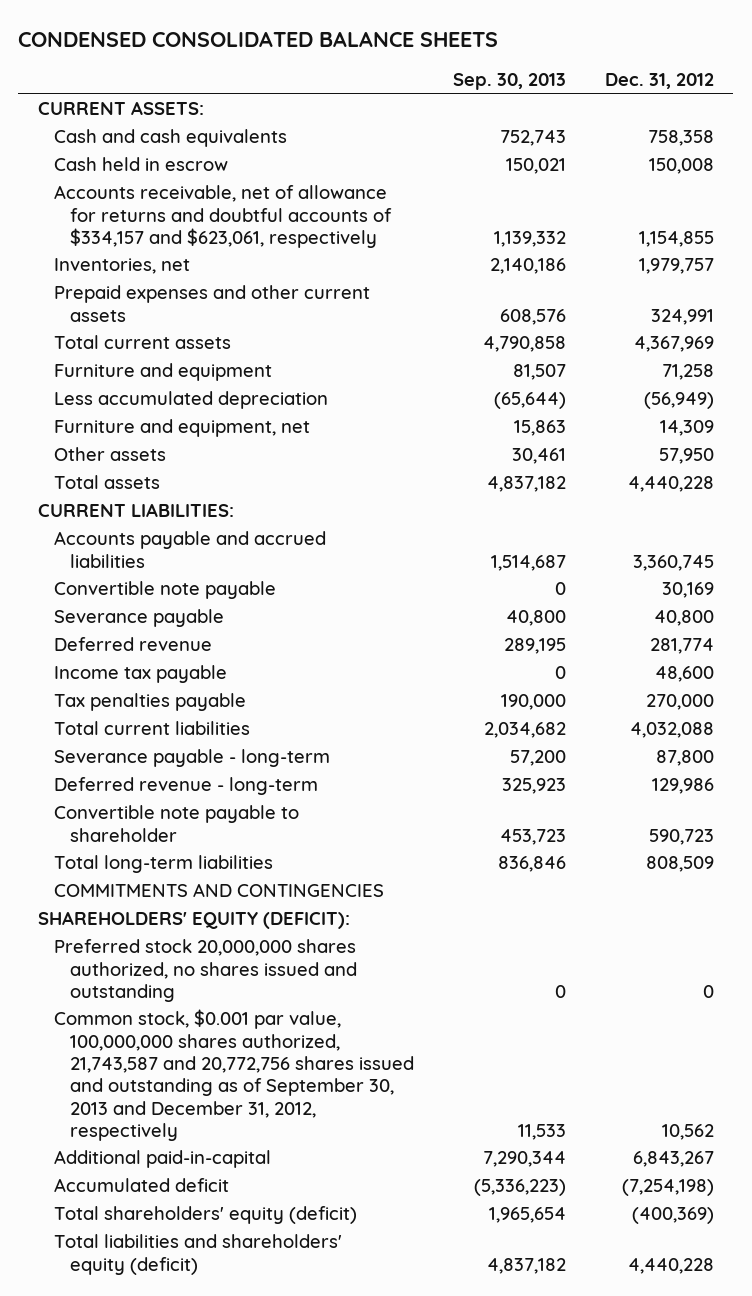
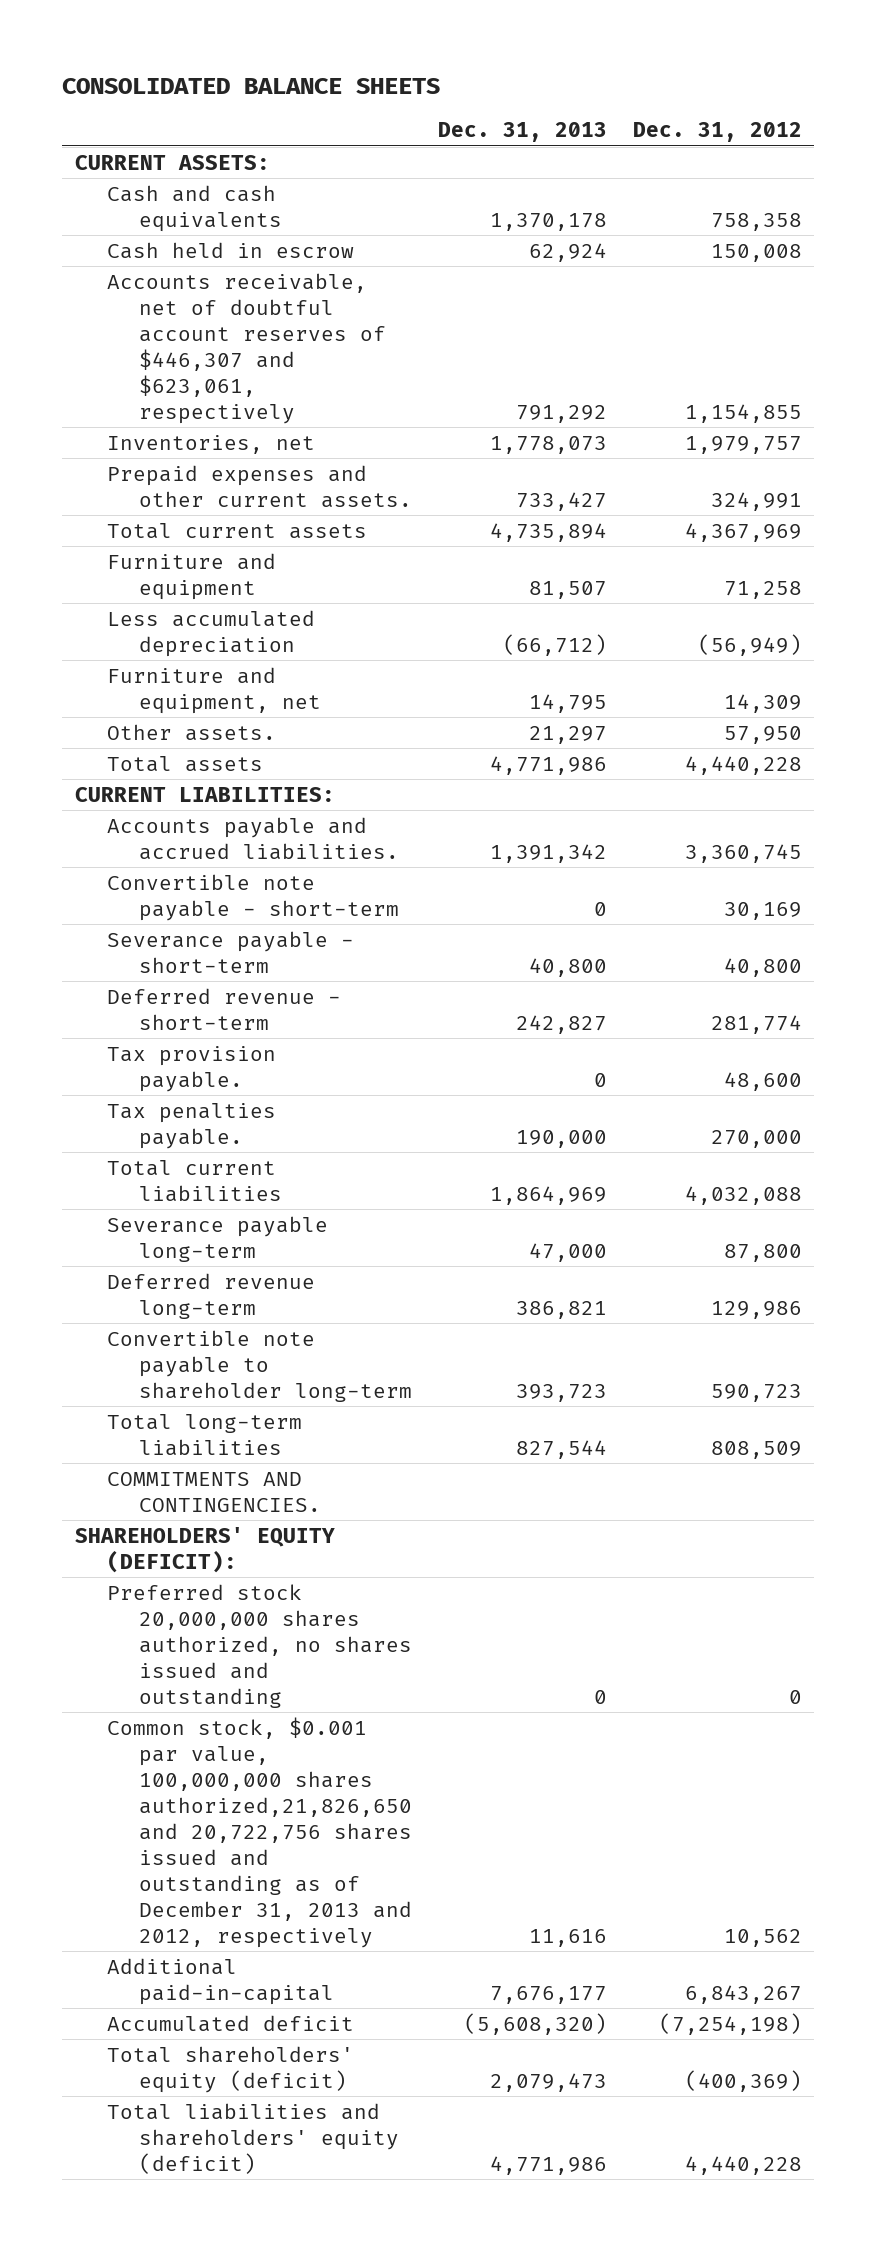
[18,31,499,48] CONDENSED CONSOLIDATED BALANCE SHEETS -> [62,77,441,94] CONSOLIDATED BALANCE SHEETS
[453,73,567,91] Sep. 30, 2013 -> none
none -> [437,122,607,143] Dec. 31, 2013
[54,185,393,249] Accounts receivable, net of allowance for returns and doubtful accounts of $334,157 and $623,061, respectively -> [107,272,386,424] Accounts receivable, net of doubtful account reserves of $446,307 and $623,061, respectively
[54,285,371,322] Prepaid expenses and other current assets -> [107,464,412,508] Prepaid expenses and other current assets.
[54,447,167,462] Other assets -> [107,723,277,741] Other assets.
[54,531,327,568] Accounts payable and accrued liabilities -> [107,816,399,860] Accounts payable and accrued liabilities.
[54,581,277,600] Convertible note payable -> [107,873,399,921] Convertible note payable - short-term
[54,609,225,628] Severance payable -> [107,930,355,973] Severance payable - short-term
[54,637,213,652] Deferred revenue -> [107,987,342,1030] Deferred revenue - short-term
[54,665,228,684] Income tax payable -> [107,1045,277,1092] Tax provision payable.
[54,693,247,712] Tax penalties payable -> [107,1102,277,1149] Tax penalties payable.
[54,749,331,768] Severance payable - long-term -> [107,1215,329,1262] Severance payable long-term
[54,777,319,796] Deferred revenue - long-term -> [107,1272,316,1319] Deferred revenue long-term
[54,805,300,842] Convertible note payable to shareholder -> [107,1329,412,1402] Convertible note payable to shareholder long-term
[54,883,385,898] COMMITMENTS AND CONTINGENCIES -> [107,1471,321,1512] COMMITMENTS AND CONTINGENCIES.
[54,1009,415,1141] Common stock, $0.001 par value, 100,000,000 shares authorized, 21,743,587 and 20,772,756 shares issued and outstanding as of September 30, 2013 and December 31, 2012, respectively -> [107,1716,412,1948] Common stock, $0.001 par value, 100,000,000 shares authorized,21,826,650 and 20,722,756 shares issued and outstanding as of December 31, 2013 and 2012, respectively

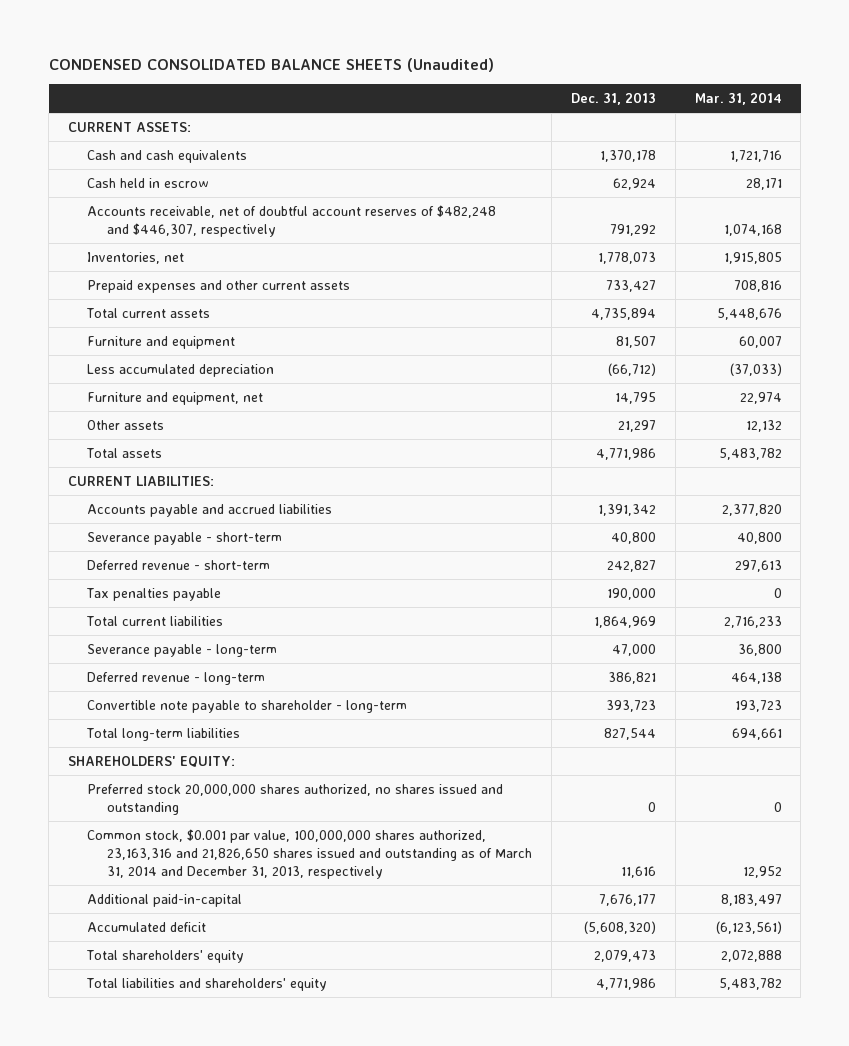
[62,77,441,94] CONSOLIDATED BALANCE SHEETS -> [48,58,494,73] CONDENSED CONSOLIDATED BALANCE SHEETS (Unaudited)
[632,122,802,143] Dec. 31, 2012 -> none
none -> [694,92,782,106] Mar. 31, 2014
[107,272,386,424] Accounts receivable, net of doubtful account reserves of $446,307 and $623,061, respectively -> [87,204,497,237] Accounts receivable, net of doubtful account reserves of $482,248 and $446,307, respectively
[107,464,412,508] Prepaid expenses and other current assets. -> [87,279,351,293] Prepaid expenses and other current assets
[107,723,277,741] Other assets. -> [87,419,165,430] Other assets
[107,873,399,921] Convertible note payable - short-term -> none
[107,816,399,860] Accounts payable and accrued liabilities. -> [87,503,333,517] Accounts payable and accrued liabilities
[107,1045,277,1092] Tax provision payable. -> none
[107,1102,277,1149] Tax penalties payable. -> [86,587,222,601] Tax penalties payable
[107,1215,329,1262] Severance payable long-term -> [87,643,278,657] Severance payable - long-term
[107,1272,316,1319] Deferred revenue long-term -> [87,671,266,685] Deferred revenue - long-term
[107,1329,412,1402] Convertible note payable to shareholder long-term -> [87,699,408,713] Convertible note payable to shareholder - long-term
[107,1471,321,1512] COMMITMENTS AND CONTINGENCIES. -> none
[75,1526,336,1573] SHAREHOLDERS' EQUITY (DEFICIT): -> [67,755,235,767] SHAREHOLDERS' EQUITY:
[107,1716,412,1948] Common stock, $0.001 par value, 100,000,000 shares authorized,21,826,650 and 20,722,756 shares issued and outstanding as of December 31, 2013 and 2012, respectively -> [87,828,532,879] Common stock, $0.001 par value, 100,000,000 shares authorized, 23,163,316 and 21,826,650 shares issued and outstanding as of March 31, 2014 and December 31, 2013, respectively
[107,2045,355,2093] Total shareholders' equity (deficit) -> [86,949,245,963] Total shareholders' equity
[107,2102,399,2174] Total liabilities and shareholders' equity (deficit) -> [86,977,328,991] Total liabilities and shareholders' equity

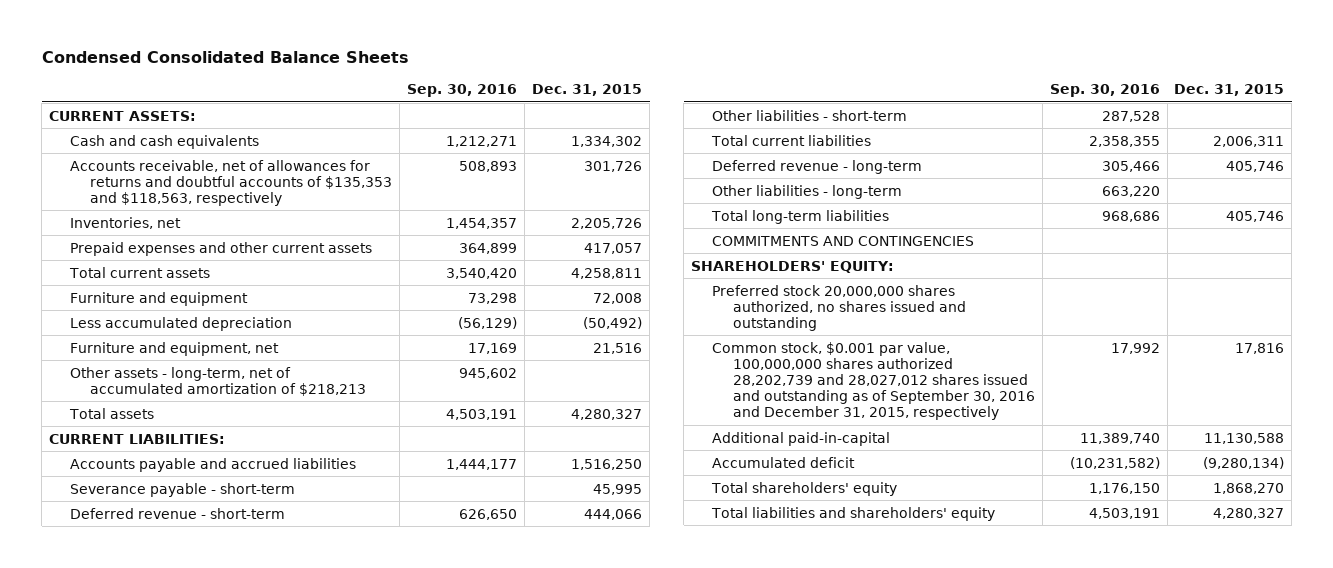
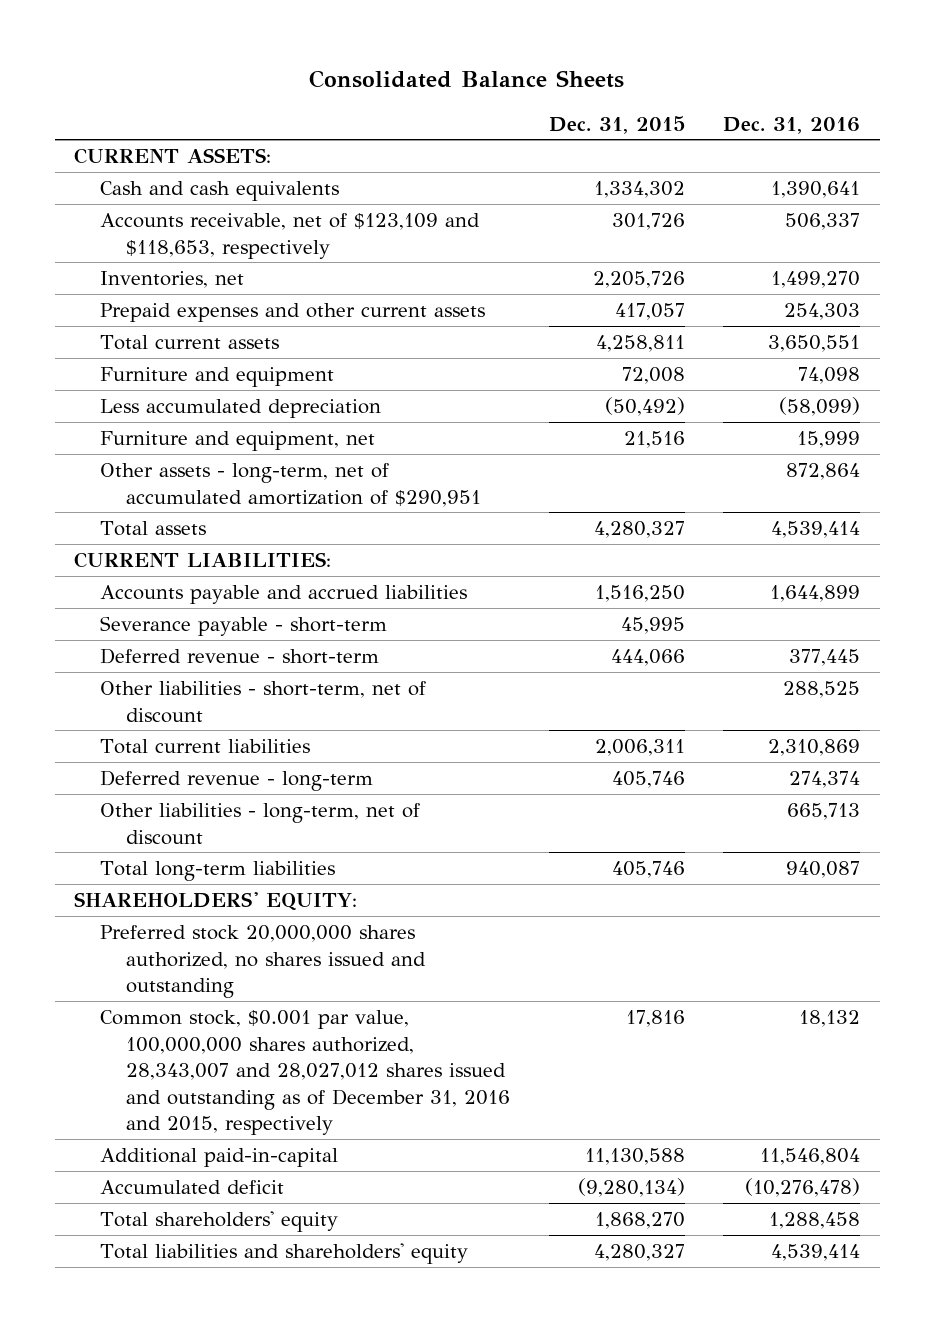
[41,50,409,63] Condensed Consolidated Balance Sheets -> [309,69,625,88] Consolidated Balance Sheets
[407,84,518,98] Sep. 30, 2016 -> none
none -> [723,116,861,134] Dec. 31, 2016
[69,159,393,206] Accounts receivable, net of allowances for returns and doubtful accounts of $135,353 and $118,563, respectively -> [100,213,481,259] Accounts receivable, net of $123,109 and $118,653, respectively
[69,366,367,396] Other assets - long-term, net of accumulated amortization of $218,213 -> [100,463,482,507] Other assets - long-term, net of accumulated amortization of $290,951
[712,109,908,121] Other liabilities - short-term -> [100,681,427,723] Other liabilities - short-term, net of discount
[712,184,903,199] Other liabilities - long-term -> [100,803,421,845] Other liabilities - long-term, net of discount
[712,235,975,246] COMMITMENTS AND CONTINGENCIES -> none
[712,341,1035,421] Common stock, $0.001 par value, 100,000,000 shares authorized 28,202,739 and 28,027,012 shares issued and outstanding as of September 30, 2016 and December 31, 2015, respectively -> [100,1010,511,1136] Common stock, $0.001 par value, 100,000,000 shares authorized, 28,343,007 and 28,027,012 shares issued and outstanding as of December 31, 2016 and 2015, respectively

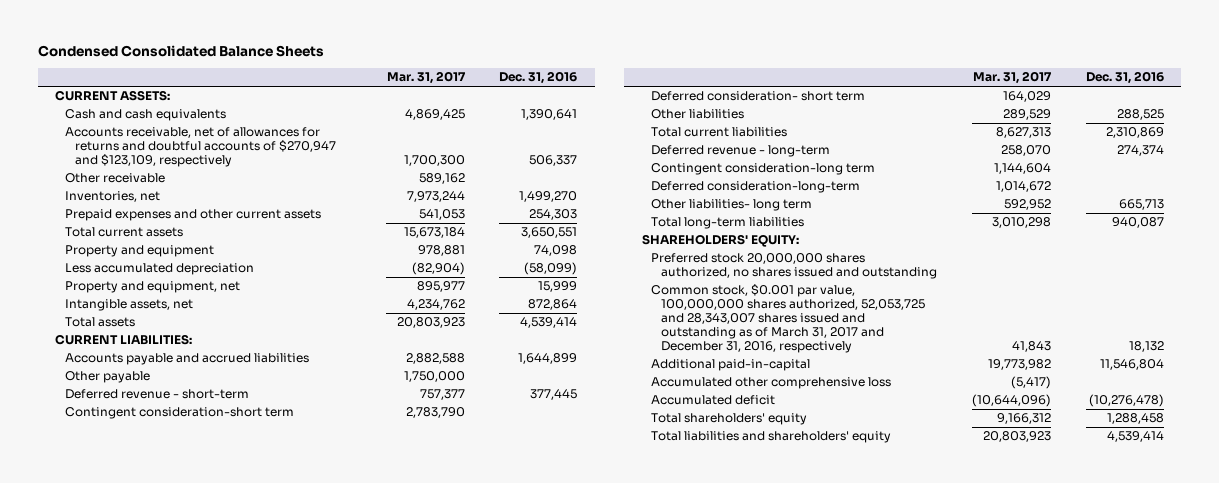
[309,69,625,88] Consolidated Balance Sheets -> [37,45,324,58] Condensed Consolidated Balance Sheets
[548,115,685,134] Dec. 31, 2015 -> none
none -> [386,71,466,85] Mar. 31, 2017
[100,213,481,259] Accounts receivable, net of $123,109 and $118,653, respectively -> [65,127,336,168] Accounts receivable, net of allowances for returns and doubtful accounts of $270,947 and $123,109, respectively
none -> [65,173,166,184] Other receivable
[100,367,335,388] Furniture and equipment -> [65,245,215,258] Property and equipment
[100,431,376,452] Furniture and equipment, net -> [65,281,241,294] Property and equipment, net
[100,463,482,507] Other assets - long-term, net of accumulated amortization of $290,951 -> [65,299,194,312] Intangible assets, net
[100,616,388,637] Severance payable - short-term -> none
none -> [65,371,151,384] Other payable
none -> [65,407,295,420] Contingent consideration-short term
none -> [651,91,866,102] Deferred consideration- short term
[100,681,427,723] Other liabilities - short-term, net of discount -> [651,109,745,120] Other liabilities
none -> [651,163,876,176] Contingent consideration-long term
none -> [651,181,861,194] Deferred consideration-long-term
[100,803,421,845] Other liabilities - long-term, net of discount -> [651,199,813,212] Other liabilities- long term
[100,1010,511,1136] Common stock, $0.001 par value, 100,000,000 shares authorized, 28,343,007 and 28,027,012 shares issued and outstanding as of December 31, 2016 and 2015, respectively -> [651,284,926,354] Common stock, $0.001 par value, 100,000,000 shares authorized, 52,053,725 and 28,343,007 shares issued and outstanding as of March 31, 2017 and December 31, 2016, respectively
none -> [651,377,892,390] Accumulated other comprehensive loss

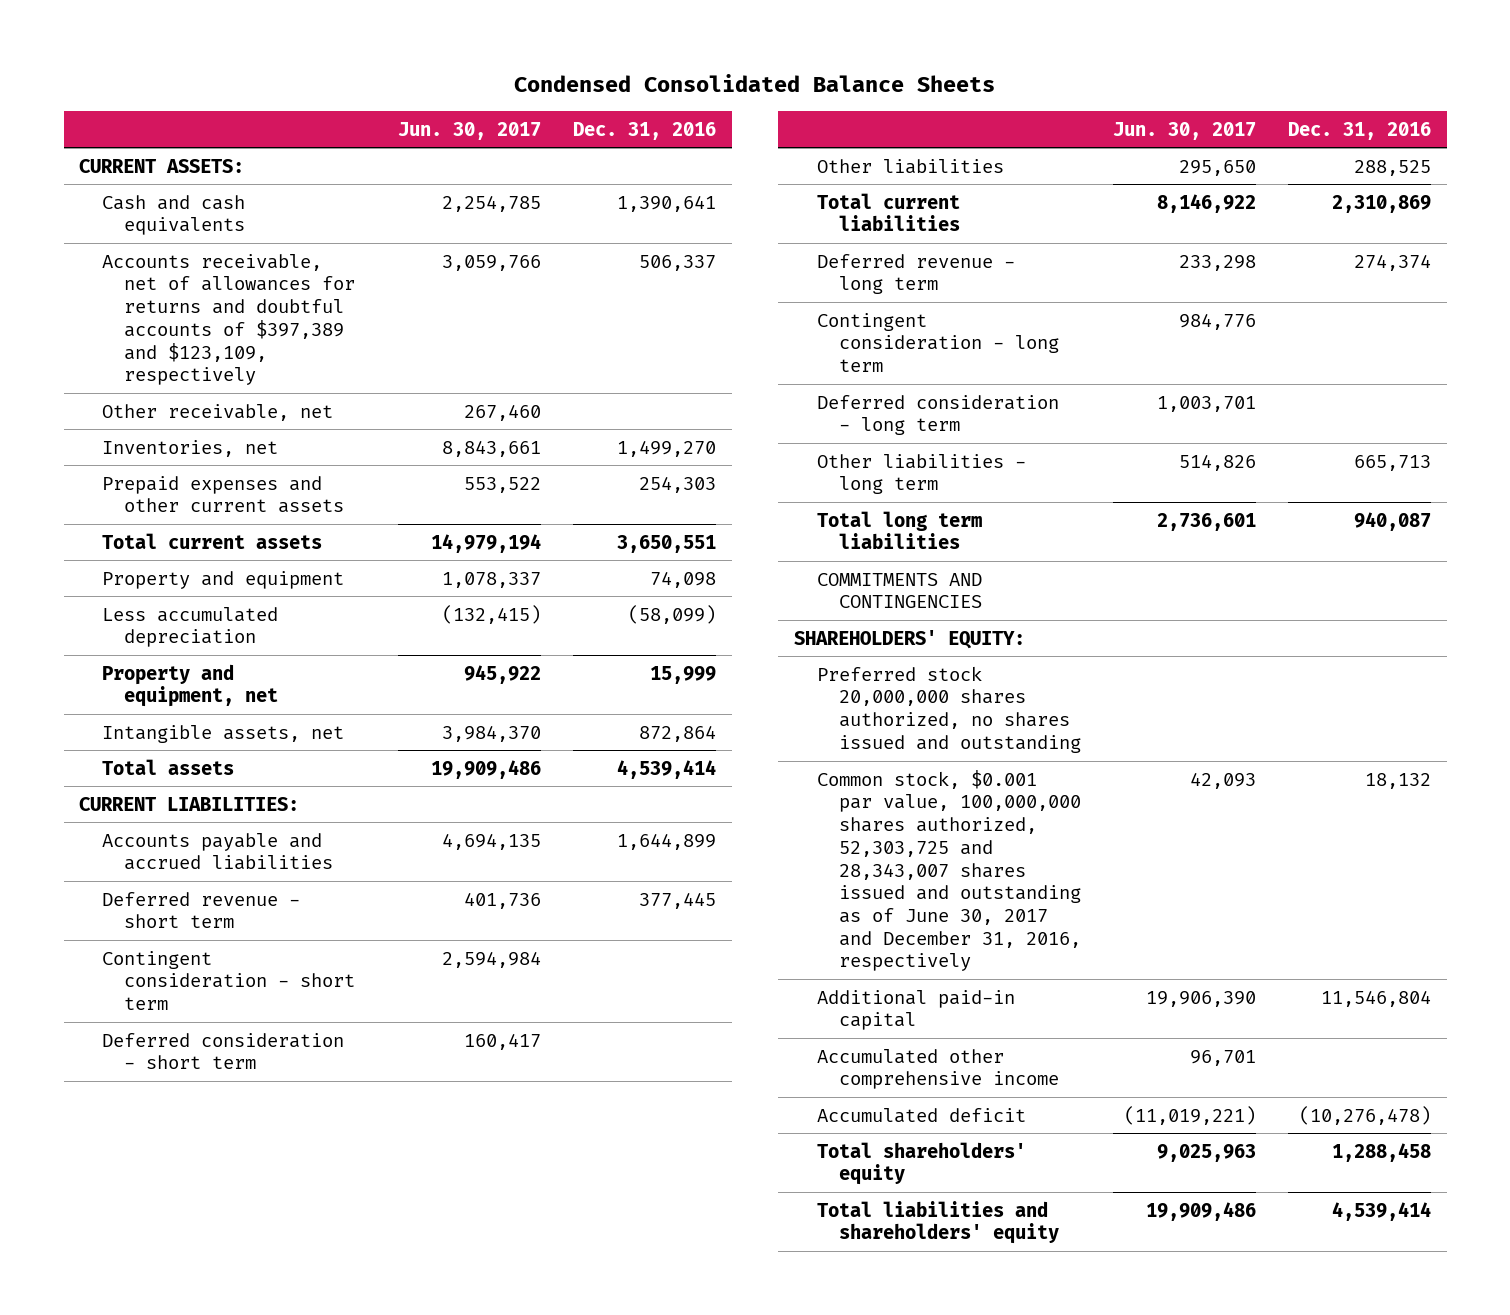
[386,71,466,85] Mar. 31, 2017 -> none
none -> [398,121,542,140] Jun. 30, 2017
[65,127,336,168] Accounts receivable, net of allowances for returns and doubtful accounts of $270,947 and $123,109, respectively -> [101,253,356,386] Accounts receivable, net of allowances for returns and doubtful accounts of $397,389 and $123,109, respectively
[65,173,166,184] Other receivable -> [101,403,333,421] Other receivable, net
[65,371,151,384] Other payable -> none
[65,389,250,400] Deferred revenue - short-term -> [101,891,300,929] Deferred revenue - short term
[65,407,295,420] Contingent consideration-short term -> [101,950,356,1011] Contingent consideration - short term
[651,91,866,102] Deferred consideration- short term -> [101,1032,344,1070] Deferred consideration - short term
[651,145,831,158] Deferred revenue - long-term -> [816,253,1015,295] Deferred revenue - long term
[651,163,876,176] Contingent consideration-long term -> [816,312,1060,373] Contingent consideration - long term
[651,181,861,194] Deferred consideration-long-term -> [816,394,1059,436] Deferred consideration - long term
[651,199,813,212] Other liabilities- long term -> [816,453,1026,495] Other liabilities - long term
[651,217,805,230] Total long-term liabilities -> [816,510,982,550] Total long term liabilities
none -> [816,572,983,609] COMMITMENTS AND CONTINGENCIES
[651,284,926,354] Common stock, $0.001 par value, 100,000,000 shares authorized, 52,053,725 and 28,343,007 shares issued and outstanding as of March 31, 2017 and December 31, 2016, respectively -> [816,769,1082,972] Common stock, $0.001 par value, 100,000,000 shares authorized, 52,303,725 and 28,343,007 shares issued and outstanding as of June 30, 2017 and December 31, 2016, respectively
[651,359,811,372] Additional paid-in-capital -> [816,989,1015,1031] Additional paid-in capital
[651,377,892,390] Accumulated other comprehensive loss -> [816,1048,1060,1090] Accumulated other comprehensive income

